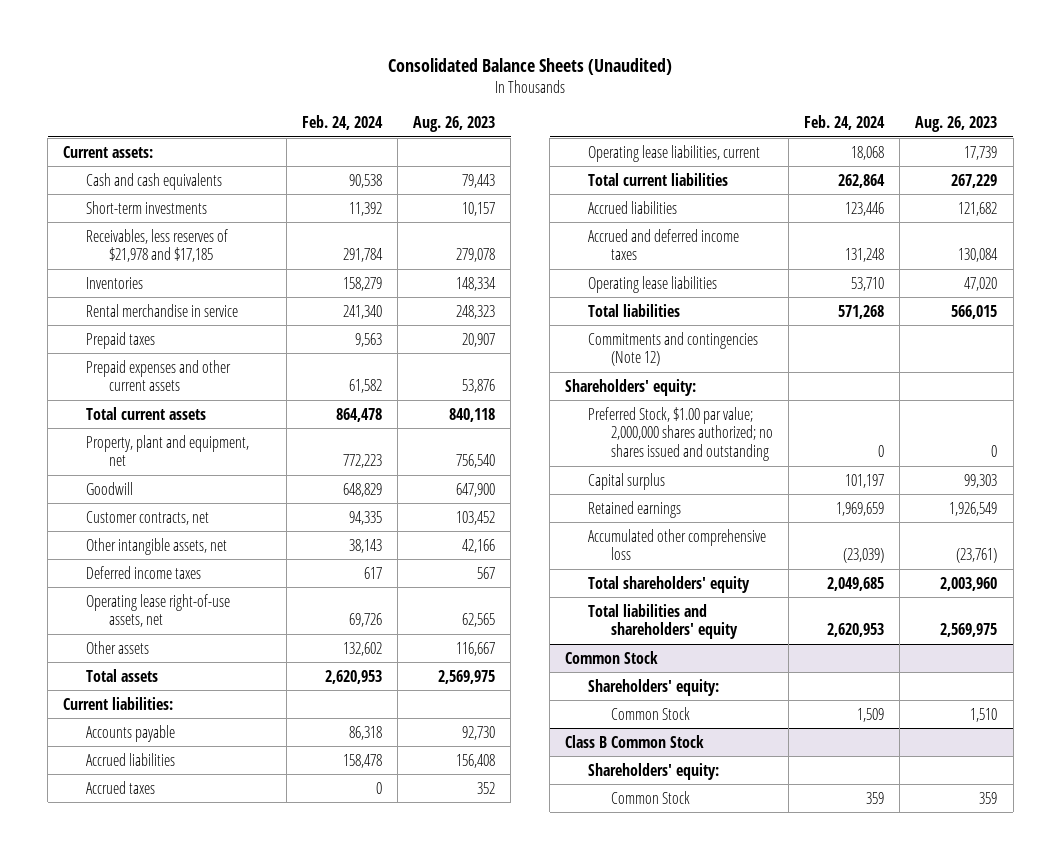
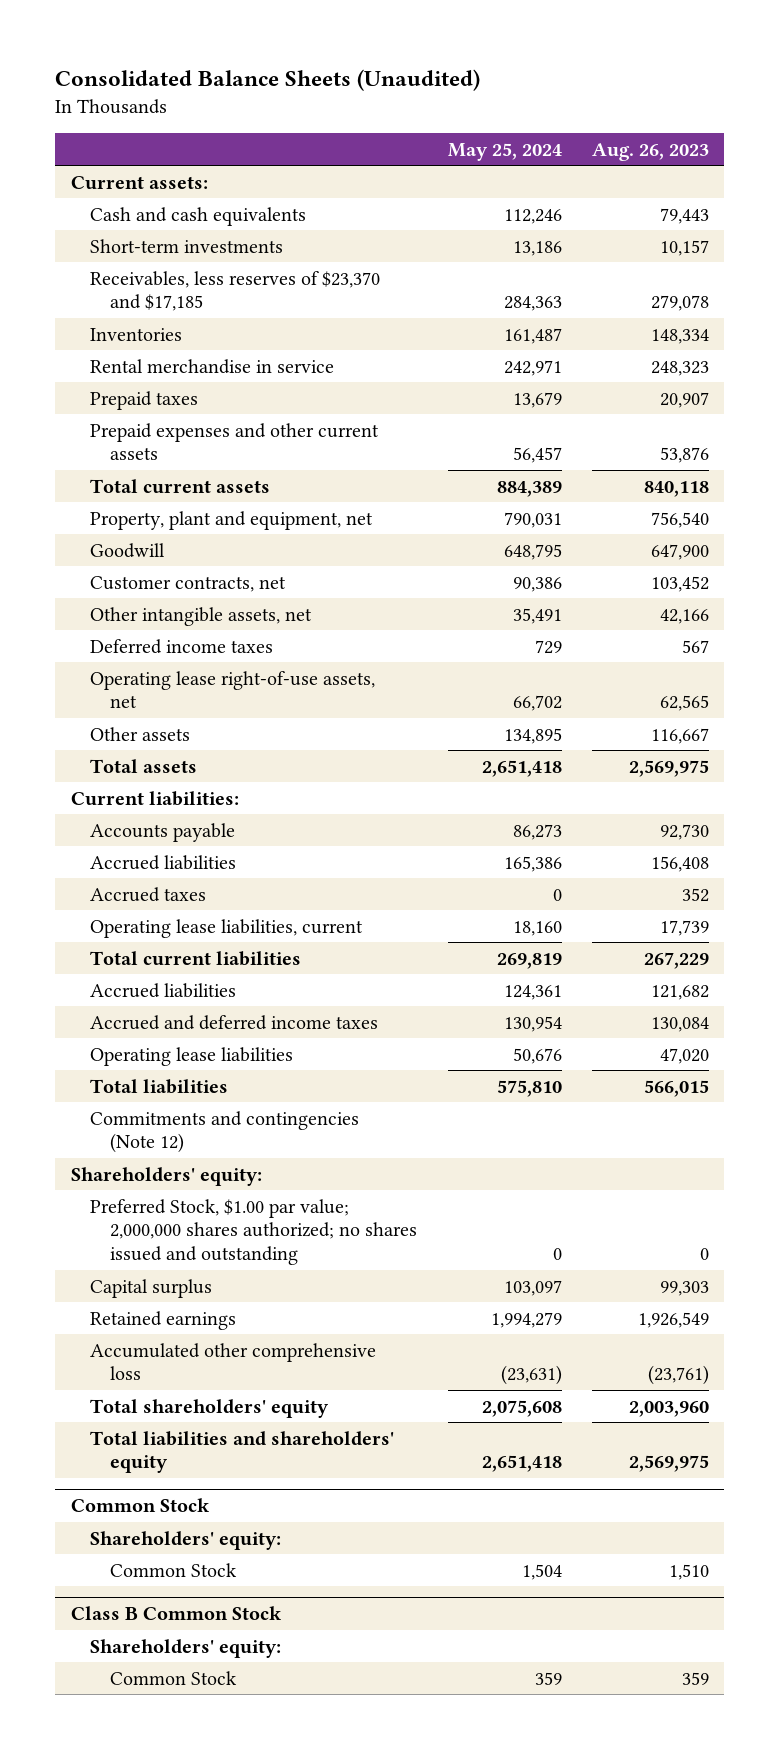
[302,115,384,131] Feb. 24, 2024 -> none
none -> [447,142,562,161] May 25, 2024
[86,228,229,263] Receivables, less reserves of $21,978 and $17,185 -> [90,270,381,312] Receivables, less reserves of $23,370 and $17,185

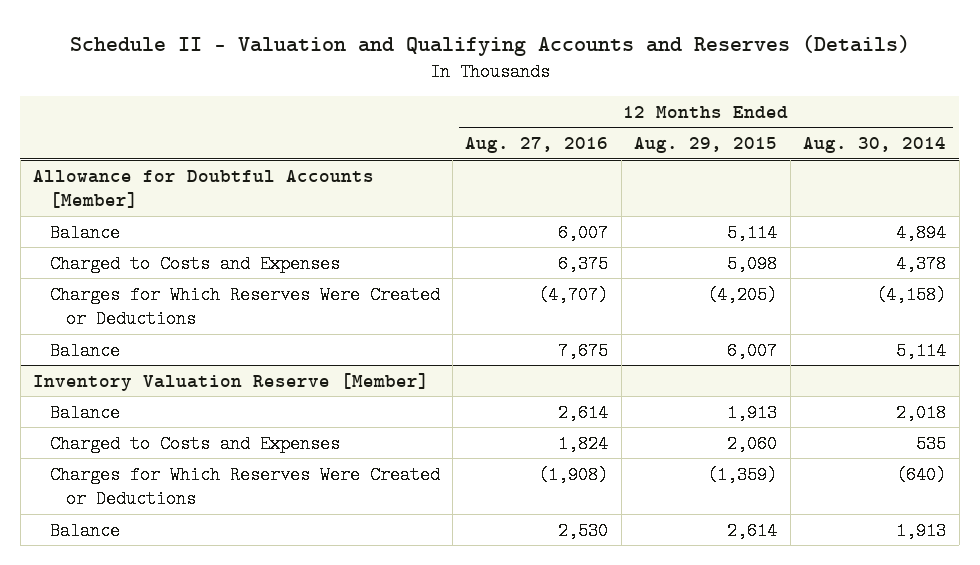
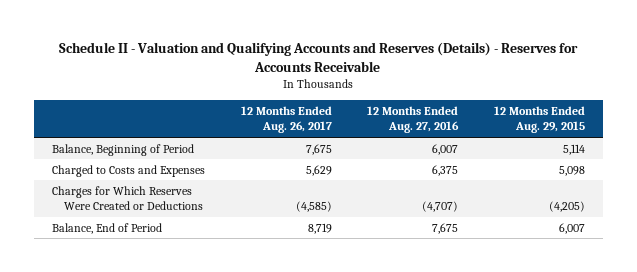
[69,34,910,56] Schedule II - Valuation and Qualifying Accounts and Reserves (Details) -> [59,41,579,72] Schedule II - Valuation and Qualifying Accounts and Reserves (Details) - Reserves for Accounts Receivable
[803,137,947,154] Aug. 30, 2014 -> none
none -> [240,105,332,134] 12 Months Ended Aug. 26, 2017
[33,169,375,208] Allowance for Doubtful Accounts [Member] -> none
[49,223,120,242] Balance -> [51,143,194,156] Balance, Beginning of Period
[33,372,430,391] Inventory Valuation Reserve [Member] -> none
[49,403,120,422] Balance -> none
[49,434,340,453] Charged to Costs and Expenses -> none
[49,465,440,508] Charges for Which Reserves Were Created or Deductions -> none
[49,521,120,540] Balance -> none
[49,341,120,360] Balance -> [51,222,162,234] Balance, End of Period

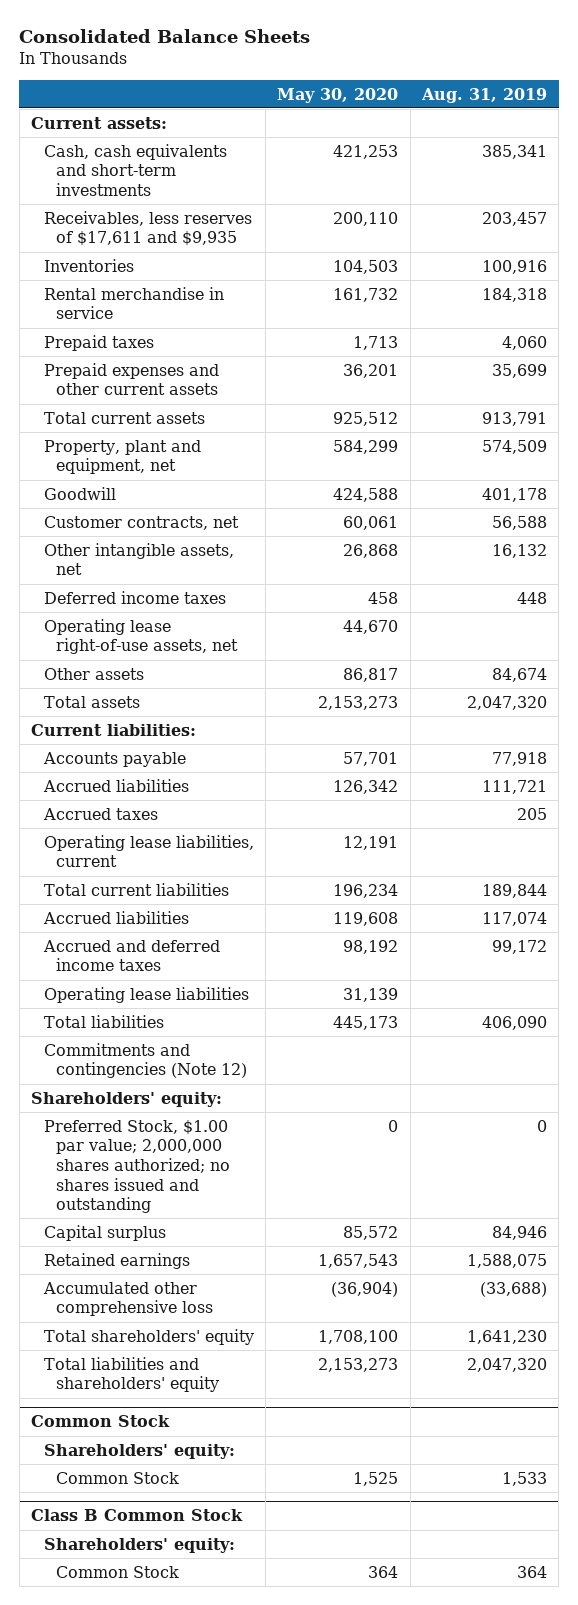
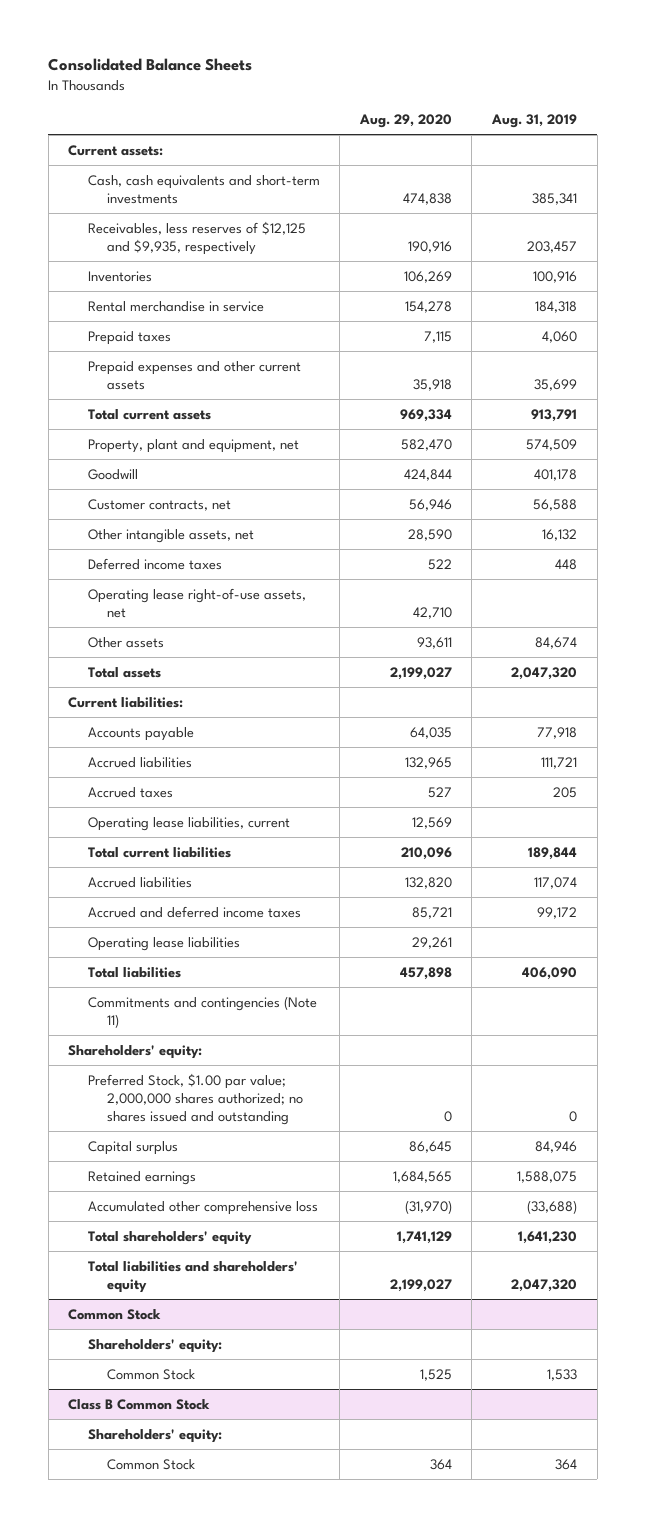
[277,87,399,103] May 30, 2020 -> none
none -> [358,113,452,128] Aug. 29, 2020
[43,210,252,247] Receivables, less reserves of $17,611 and $9,935 -> [87,220,306,255] Receivables, less reserves of $12,125 and $9,935, respectively
[43,1042,247,1079] Commitments and contingencies (Note 12) -> [87,995,317,1028] Commitments and contingencies (Note 11)

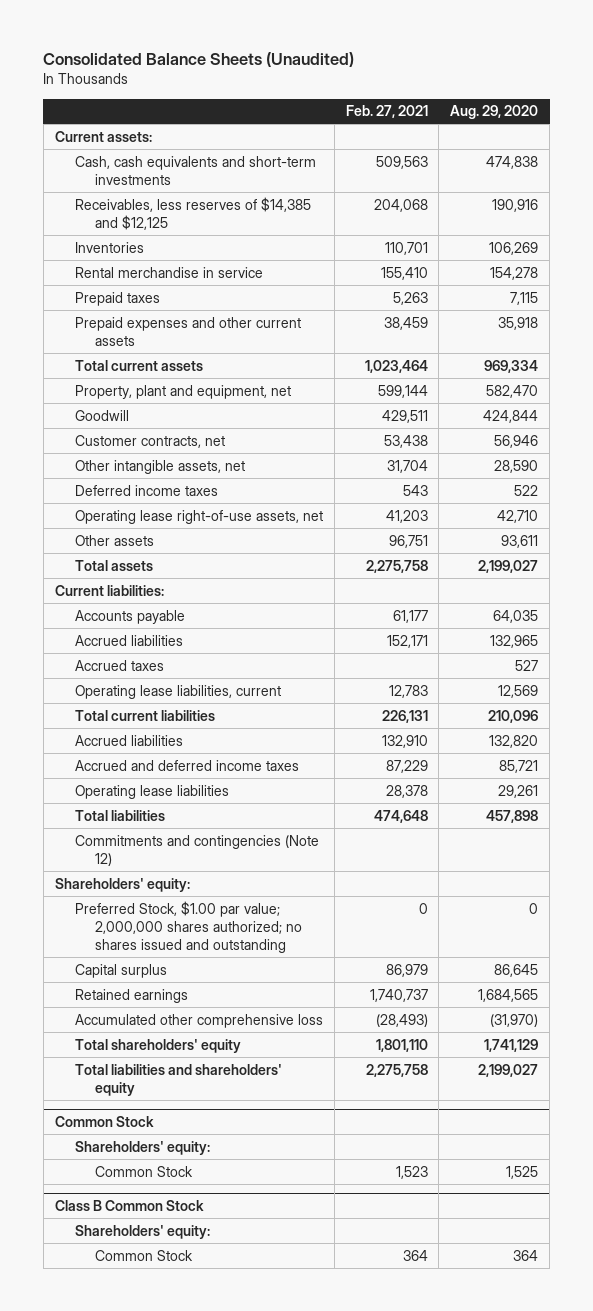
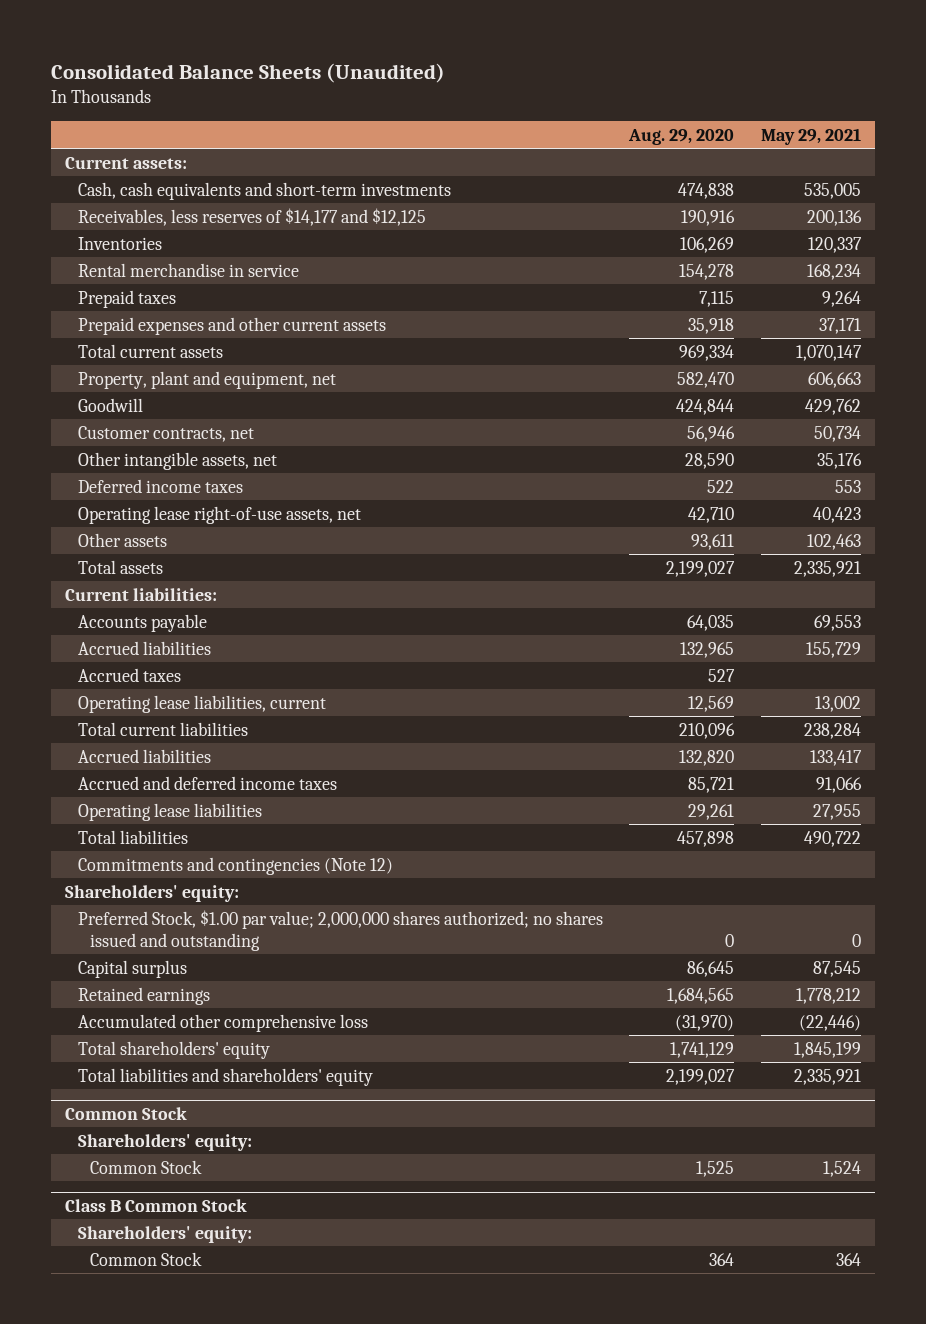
[345,105,428,119] Feb. 27, 2021 -> none
none -> [761,127,862,145] May 29, 2021
[74,196,311,230] Receivables, less reserves of $14,385 and $12,125 -> [77,207,426,226] Receivables, less reserves of $14,177 and $12,125

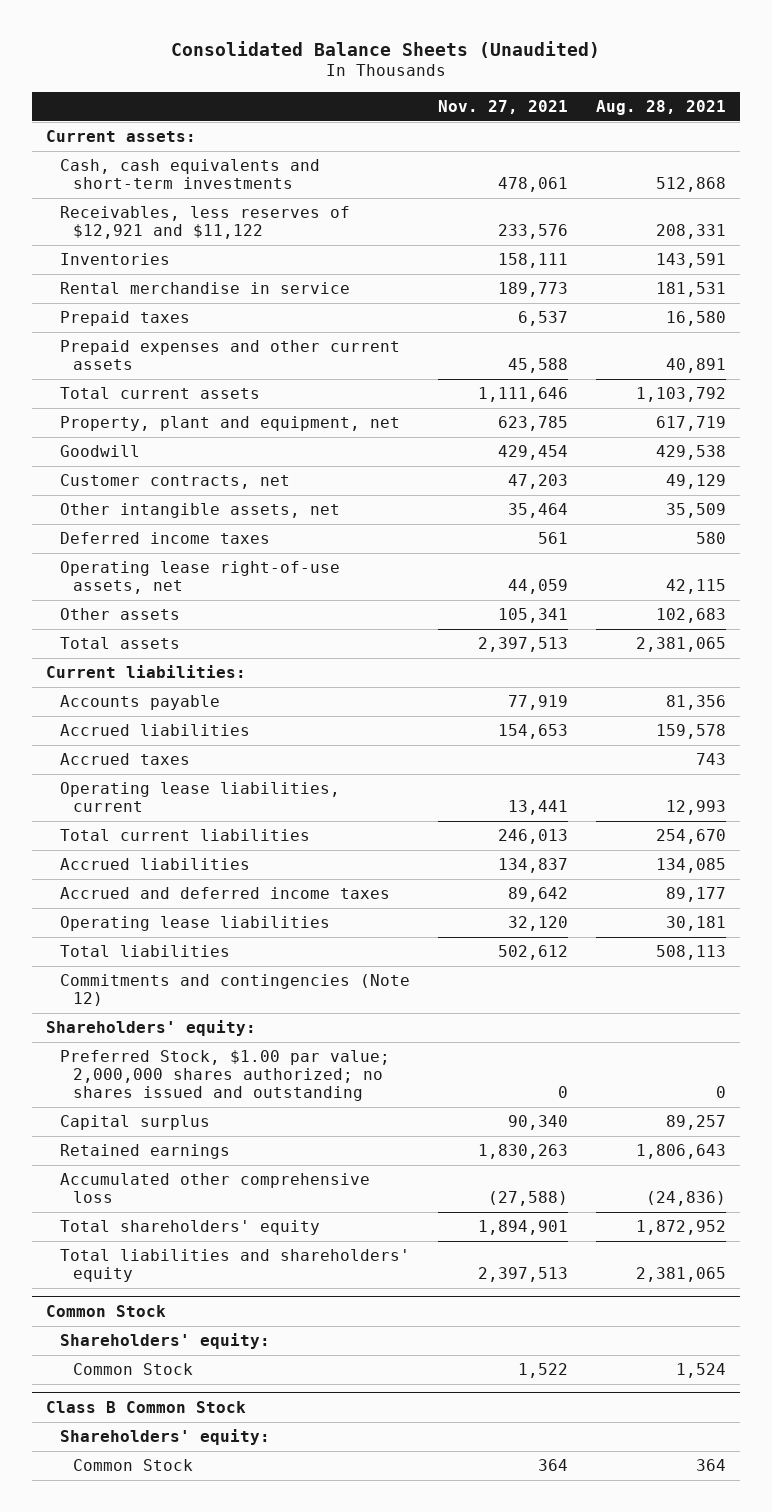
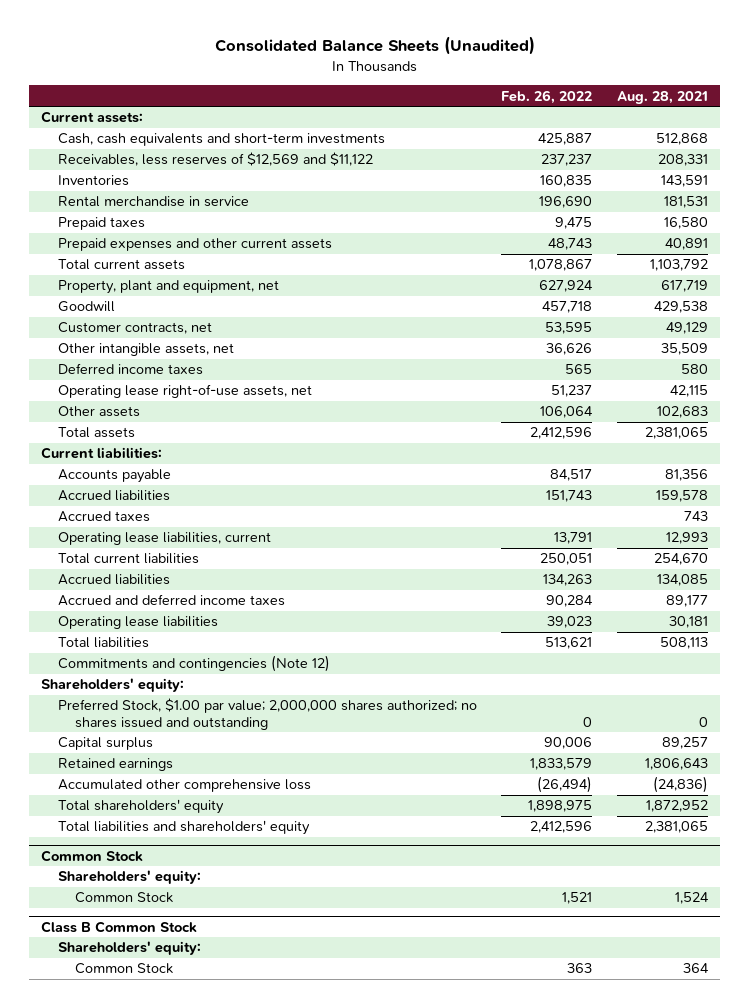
[437,99,568,114] Nov. 27, 2021 -> none
none -> [501,89,593,104] Feb. 26, 2022
[59,206,350,240] Receivables, less reserves of $12,921 and $11,122 -> [58,152,374,167] Receivables, less reserves of $12,569 and $11,122

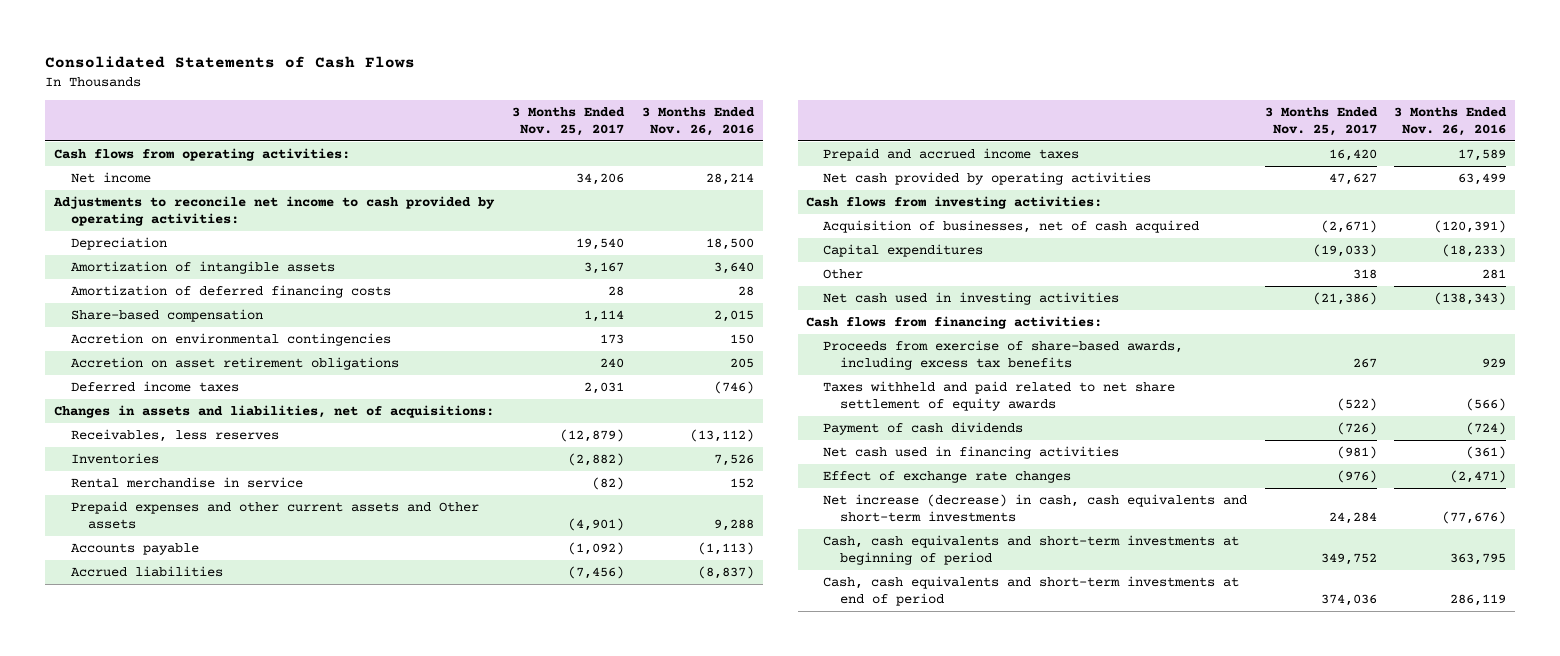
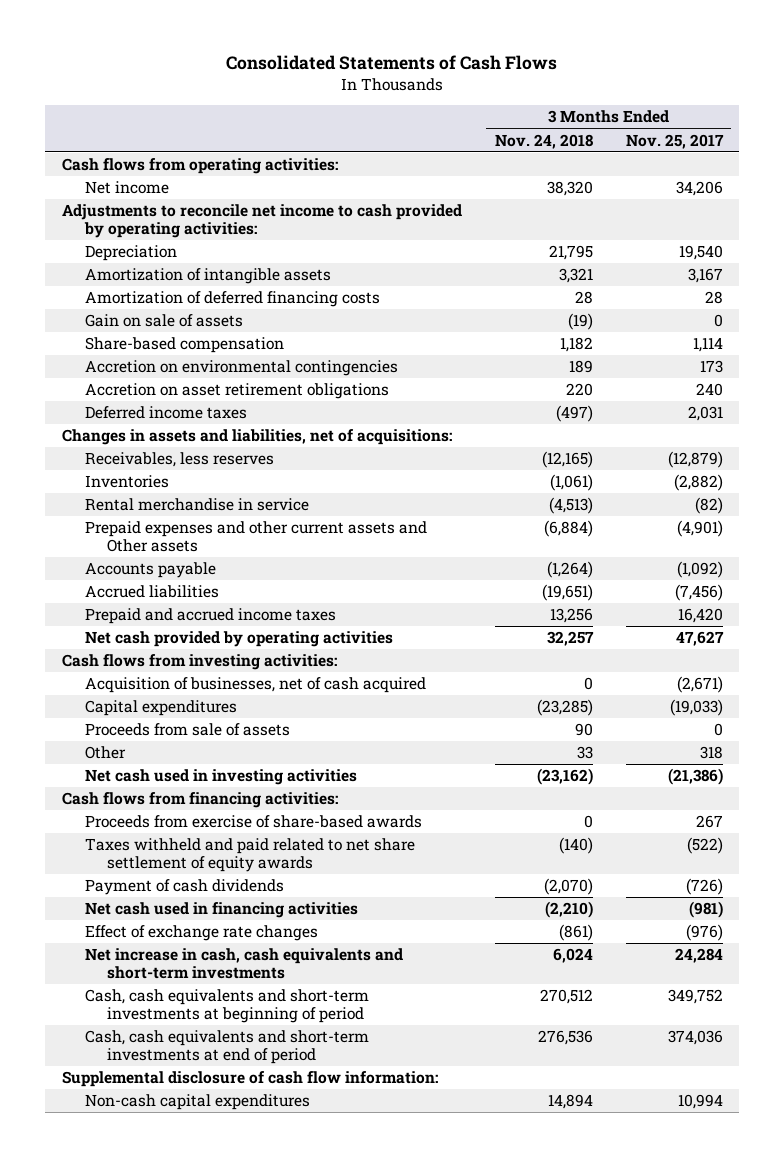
[641,106,755,136] 3 Months Ended Nov. 26, 2016 -> none
none -> [494,133,593,149] Nov. 24, 2018
none -> [84,314,243,328] Gain on sale of assets
none -> [84,723,290,737] Proceeds from sale of assets
[823,340,1184,370] Proceeds from exercise of share-based awards, including excess tax benefits -> [84,815,422,829] Proceeds from exercise of share-based awards
[823,494,1248,522] Net increase (decrease) in cash, cash equivalents and short-term investments -> [84,948,403,979] Net increase in cash, cash equivalents and short-term investments
none -> [61,1071,438,1088] Supplemental disclosure of cash flow information:
none -> [84,1094,310,1111] Non-cash capital expenditures

